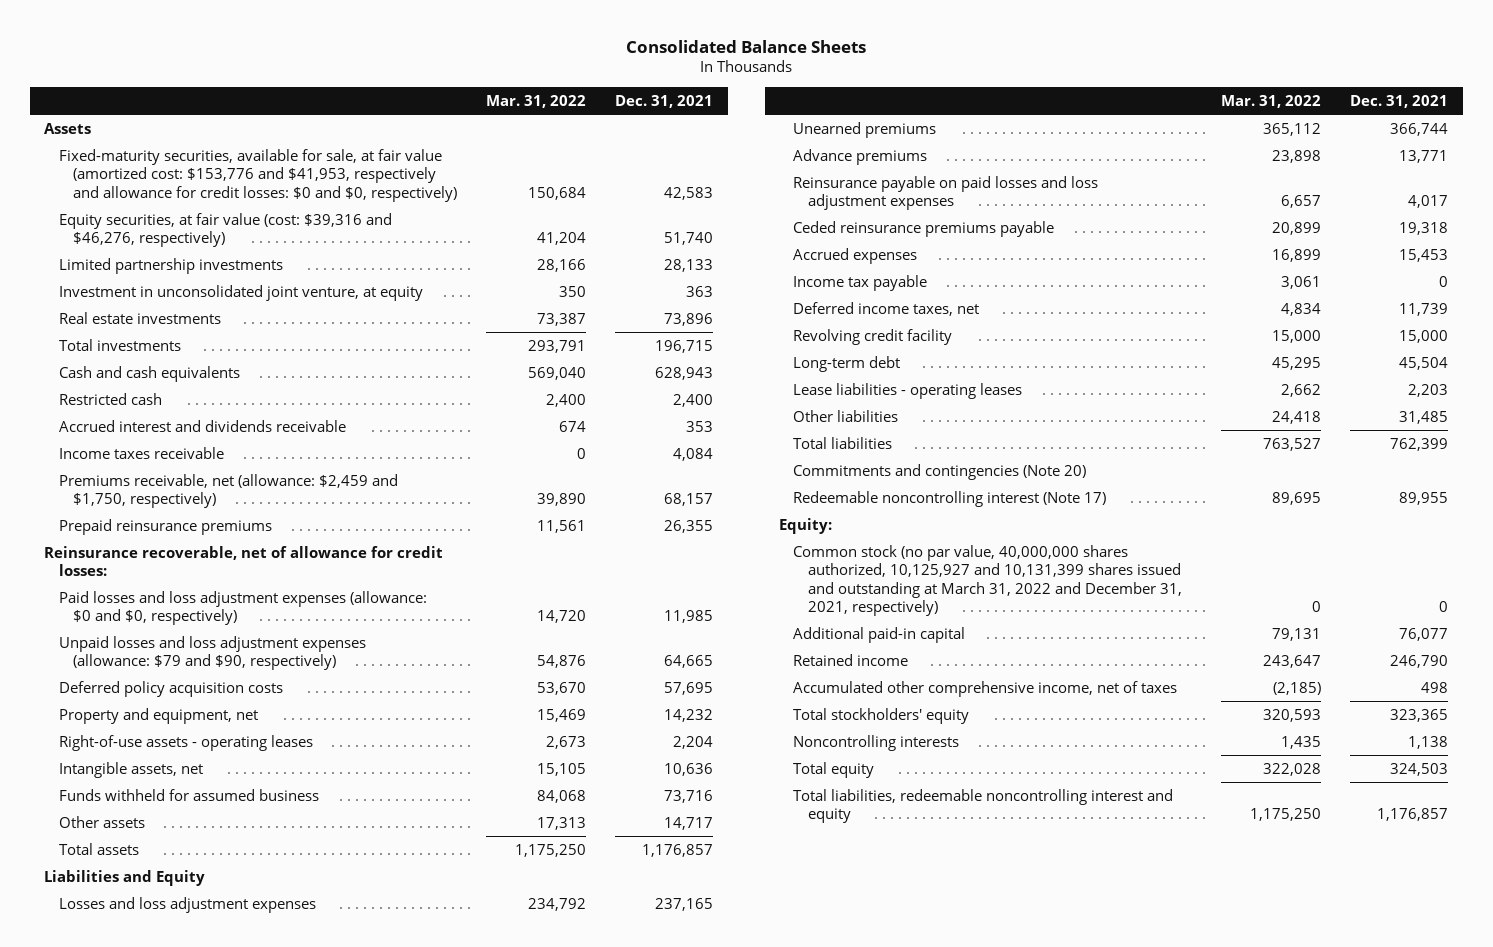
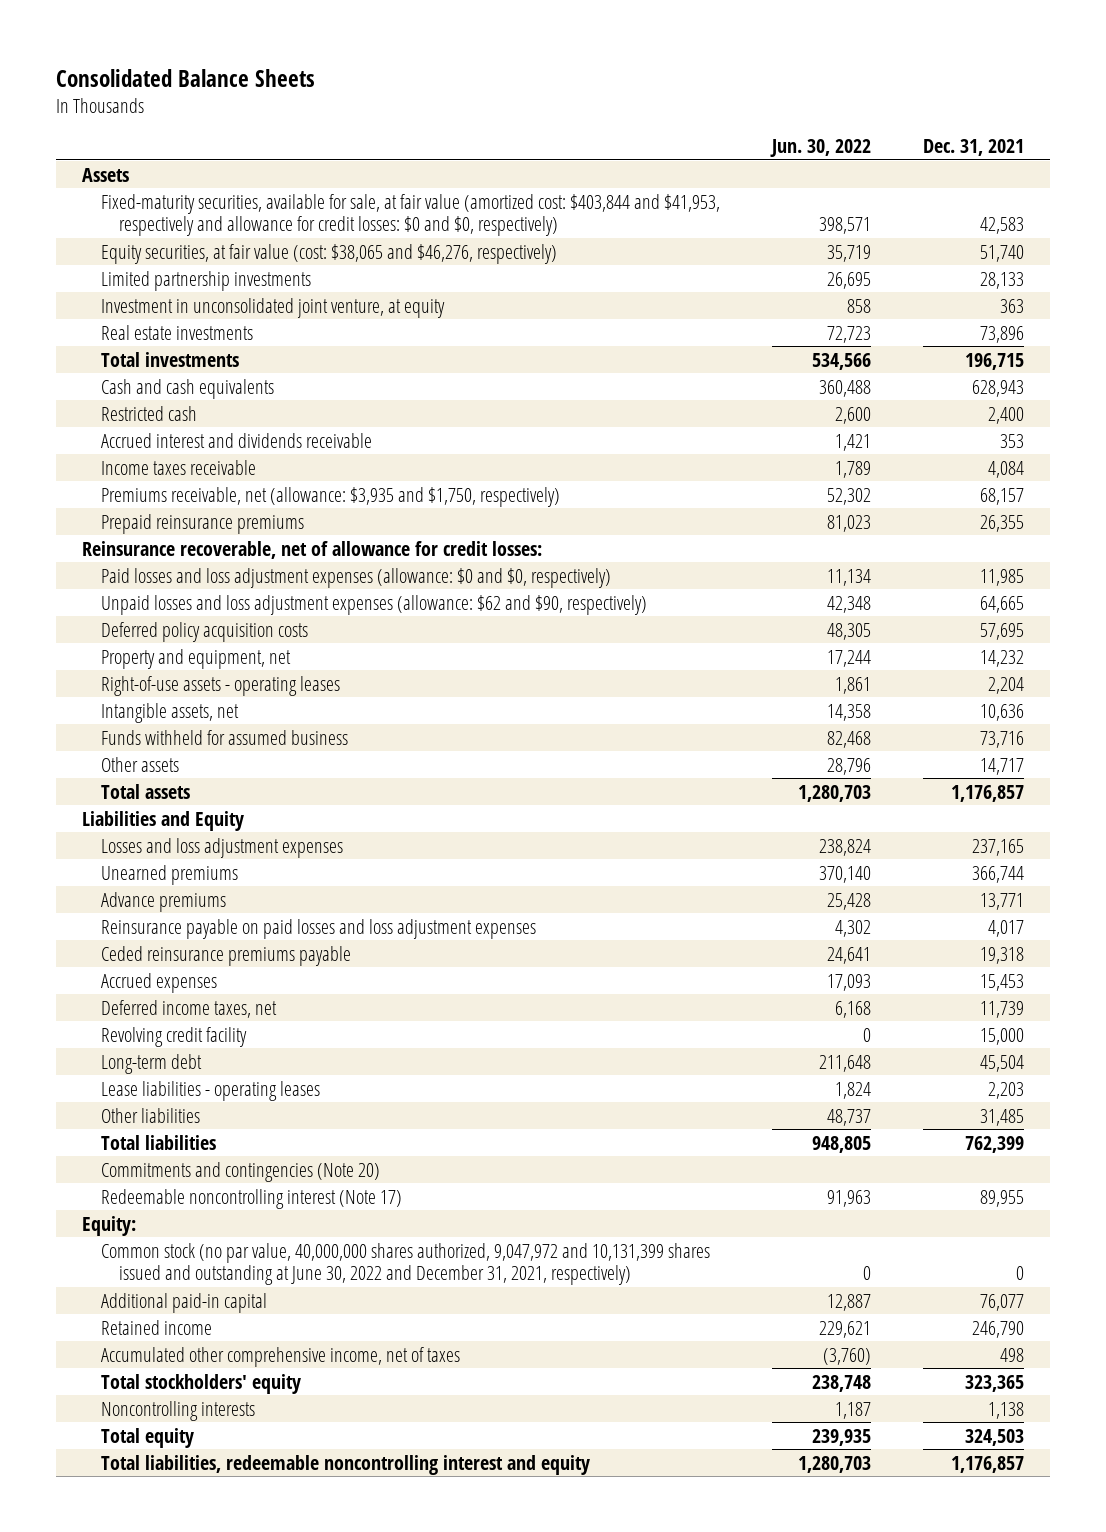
[485,95,586,109] Mar. 31, 2022 -> none
none -> [769,139,871,158] Jun. 30, 2022
[58,148,457,202] Fixed-maturity securities, available for sale, at fair value (amortized cost: $153,776 and $41,953, respectively and allowance for credit losses: $0 and $0, respectively) -> [100,193,720,237] Fixed-maturity securities, available for sale, at fair value (amortized cost: $403,844 and $41,953, respectively and allowance for credit losses: $0 and $0, respectively)
[58,212,392,248] Equity securities, at fair value (cost: $39,316 and $46,276, respectively) -> [100,243,557,264] Equity securities, at fair value (cost: $38,065 and $46,276, respectively)
[58,473,398,509] Premiums receivable, net (allowance: $2,459 and $1,750, respectively) -> [100,486,560,507] Premiums receivable, net (allowance: $3,935 and $1,750, respectively)
[58,635,366,671] Unpaid losses and loss adjustment expenses (allowance: $79 and $90, respectively) -> [100,594,647,615] Unpaid losses and loss adjustment expenses (allowance: $62 and $90, respectively)
[793,274,928,291] Income tax payable -> none
[793,544,1182,616] Common stock (no par value, 40,000,000 shares authorized, 10,125,927 and 10,131,399 shares issued and outstanding at March 31, 2022 and December 31, 2021, respectively) -> [100,1242,710,1286] Common stock (no par value, 40,000,000 shares authorized, 9,047,972 and 10,131,399 shares issued and outstanding at June 30, 2022 and December 31, 2021, respectively)

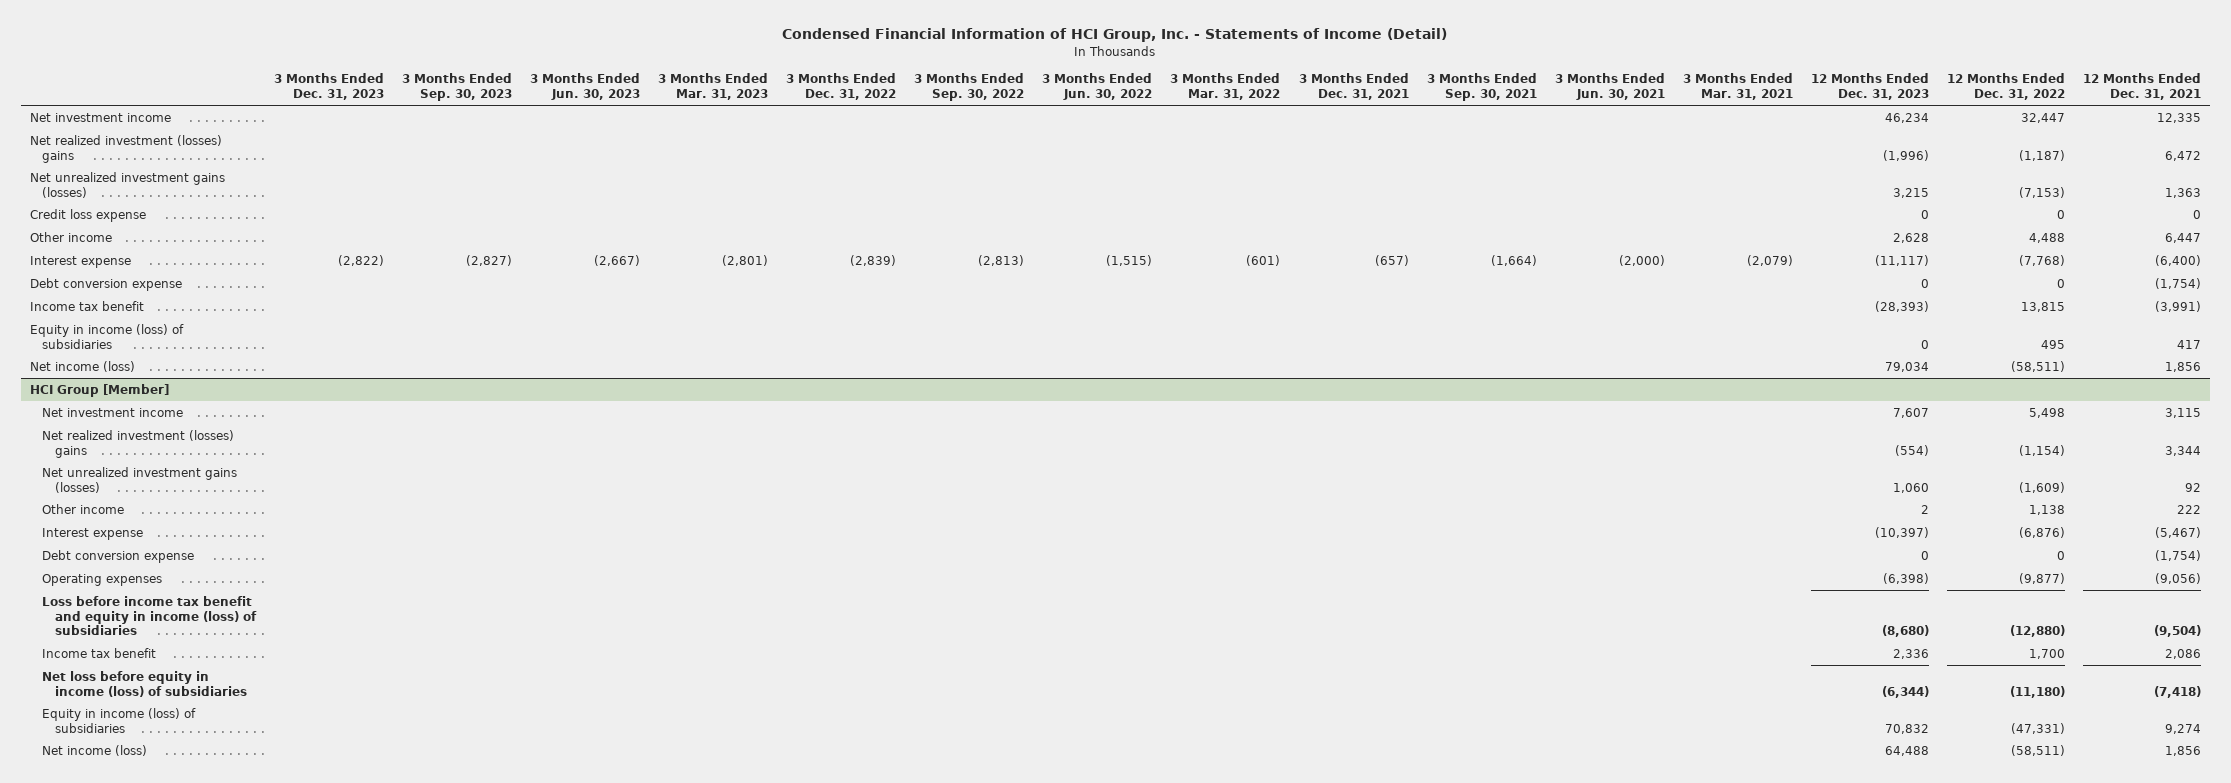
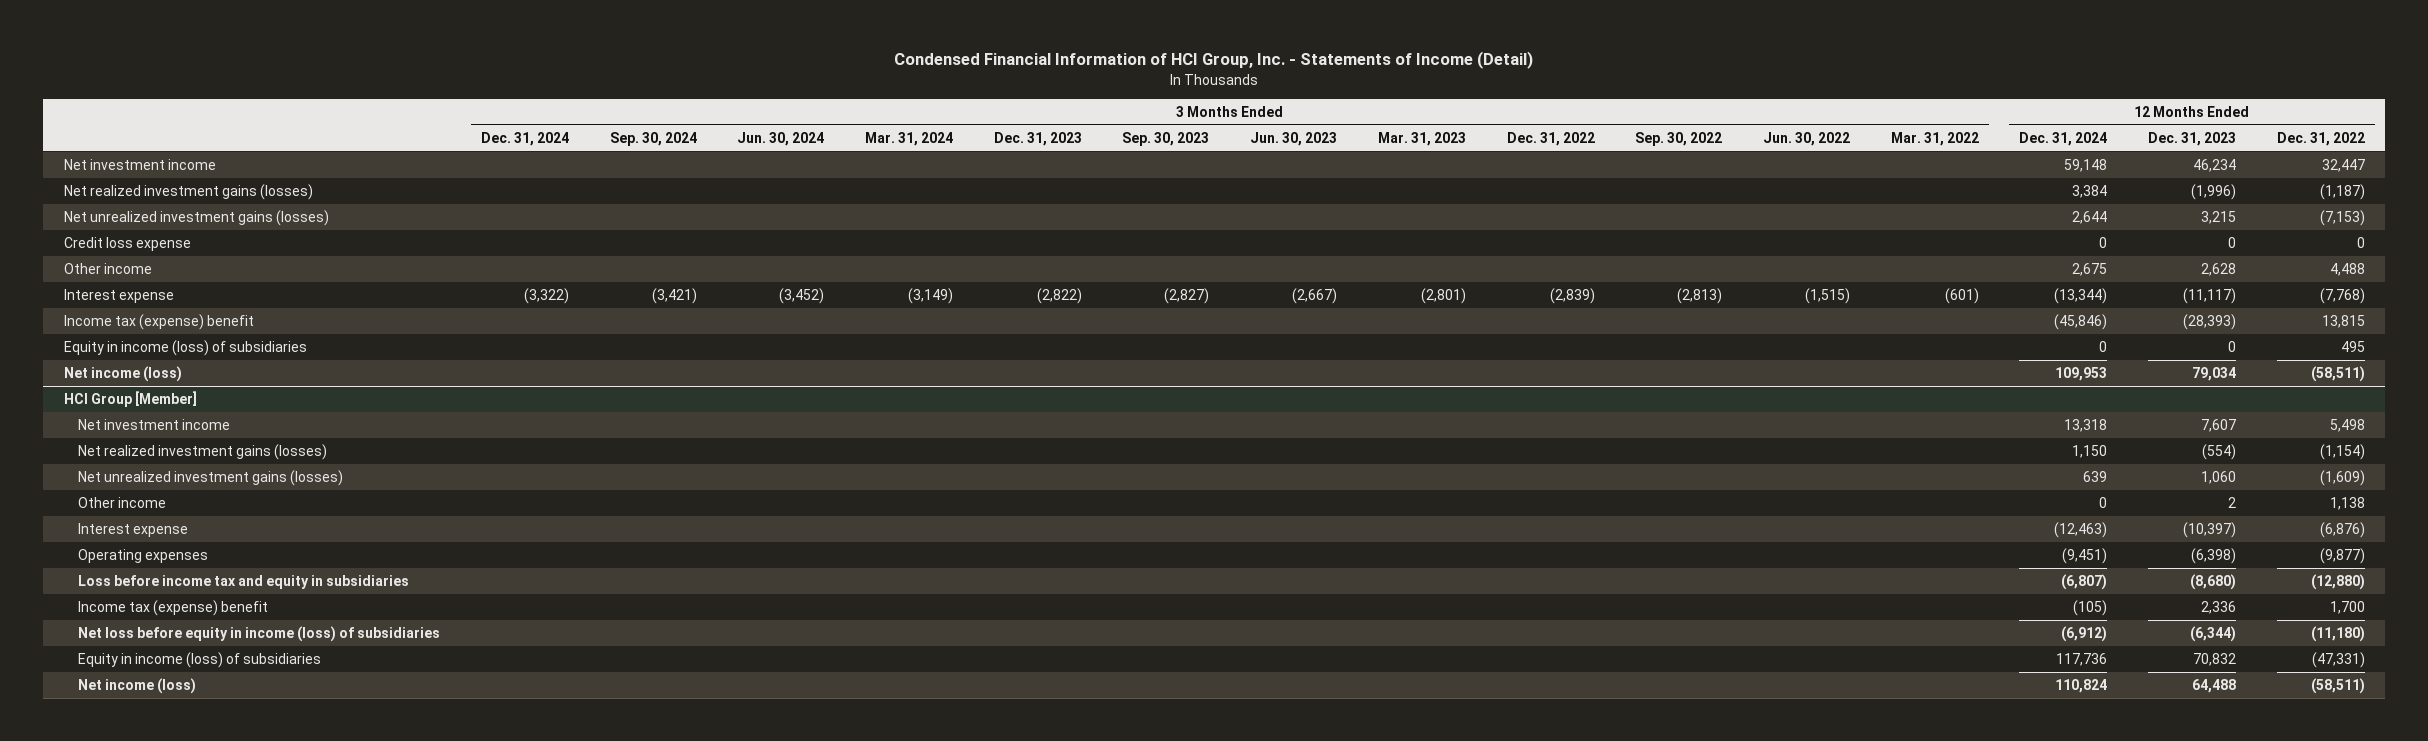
[1298,73,1409,101] 3 Months Ended Dec. 31, 2021 -> none
[1426,73,1537,102] 3 Months Ended Sep. 30, 2021 -> none
[1554,73,1665,101] 3 Months Ended Jun. 30, 2021 -> none
[1682,73,1793,101] 3 Months Ended Mar. 31, 2021 -> none
[2083,73,2202,101] 12 Months Ended Dec. 31, 2021 -> none
none -> [480,131,569,146] Dec. 31, 2024
none -> [609,131,697,146] Sep. 30, 2024
none -> [737,131,825,146] Jun. 30, 2024
none -> [865,131,954,146] Mar. 31, 2024
none -> [2019,131,2108,146] Dec. 31, 2024
[29,134,222,163] Net realized investment (losses) gains -> [63,184,313,201] Net realized investment gains (losses)
[29,277,182,291] Debt conversion expense -> none
[29,300,144,311] Income tax benefit -> [63,314,254,331] Income tax (expense) benefit
[42,429,235,458] Net realized investment (losses) gains -> [78,444,328,461] Net realized investment gains (losses)
[42,549,195,563] Debt conversion expense -> none
[42,595,257,636] Loss before income tax benefit and equity in income (loss) of subsidiaries -> [78,575,410,590] Loss before income tax and equity in subsidiaries
[42,647,157,658] Income tax benefit -> [78,600,269,617] Income tax (expense) benefit

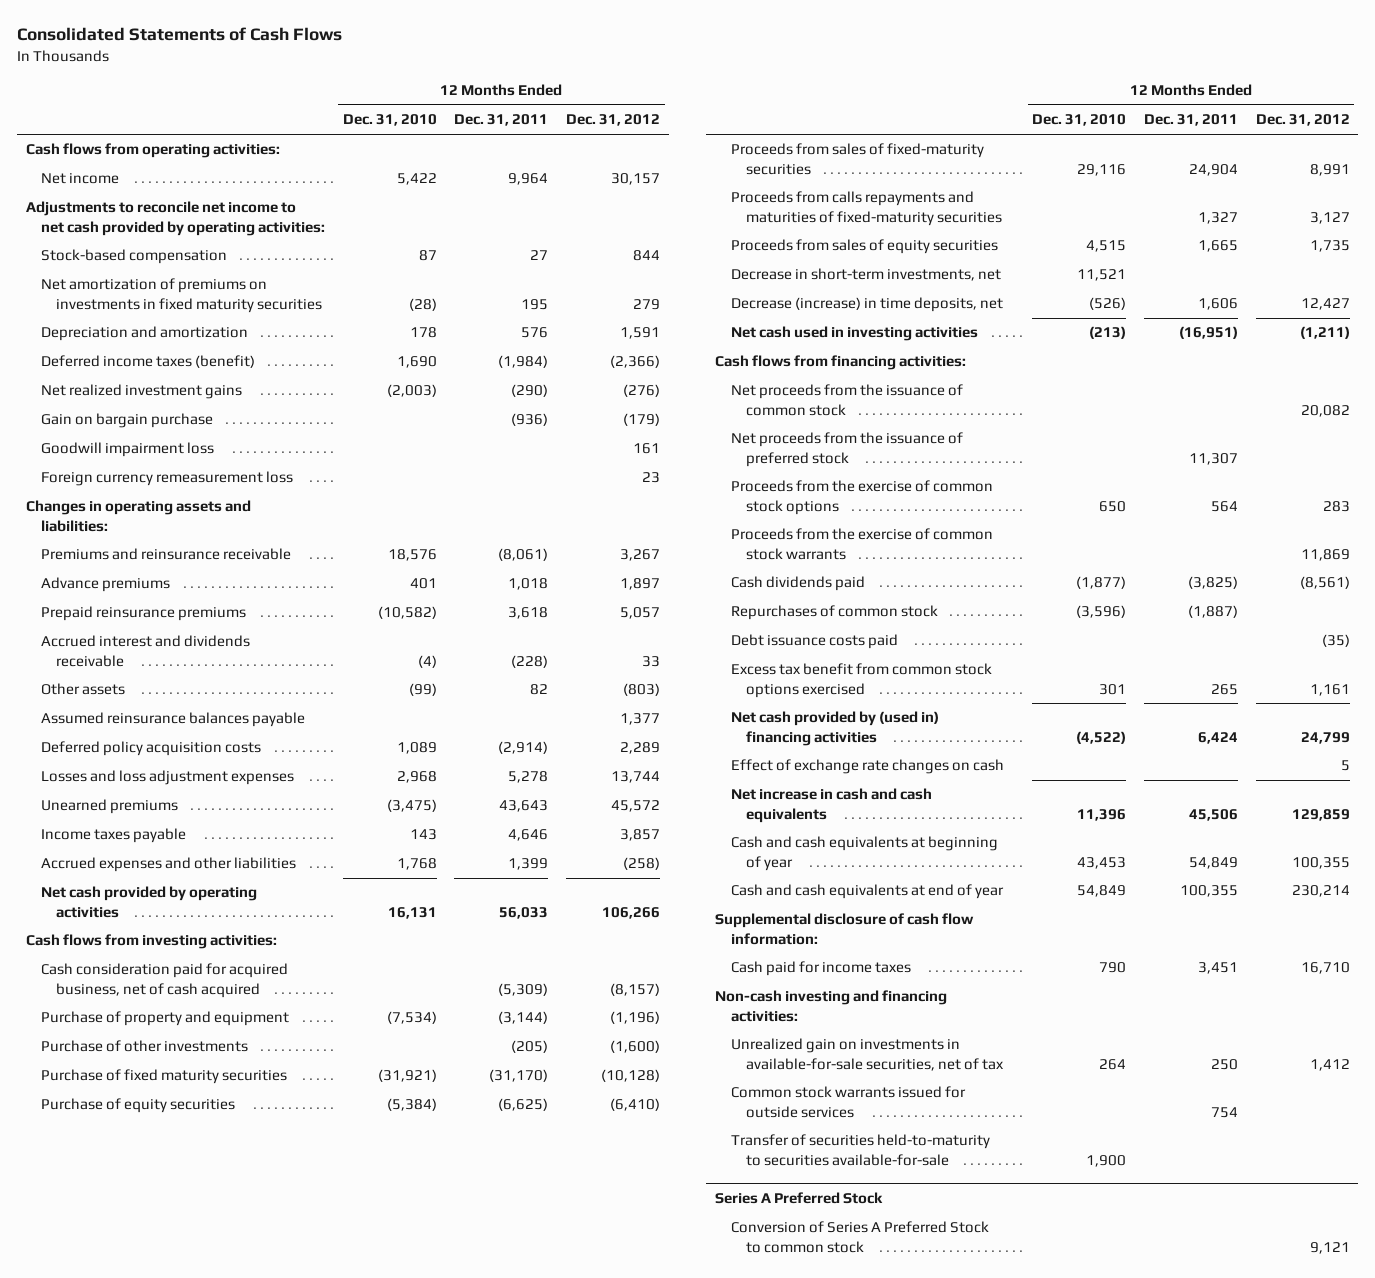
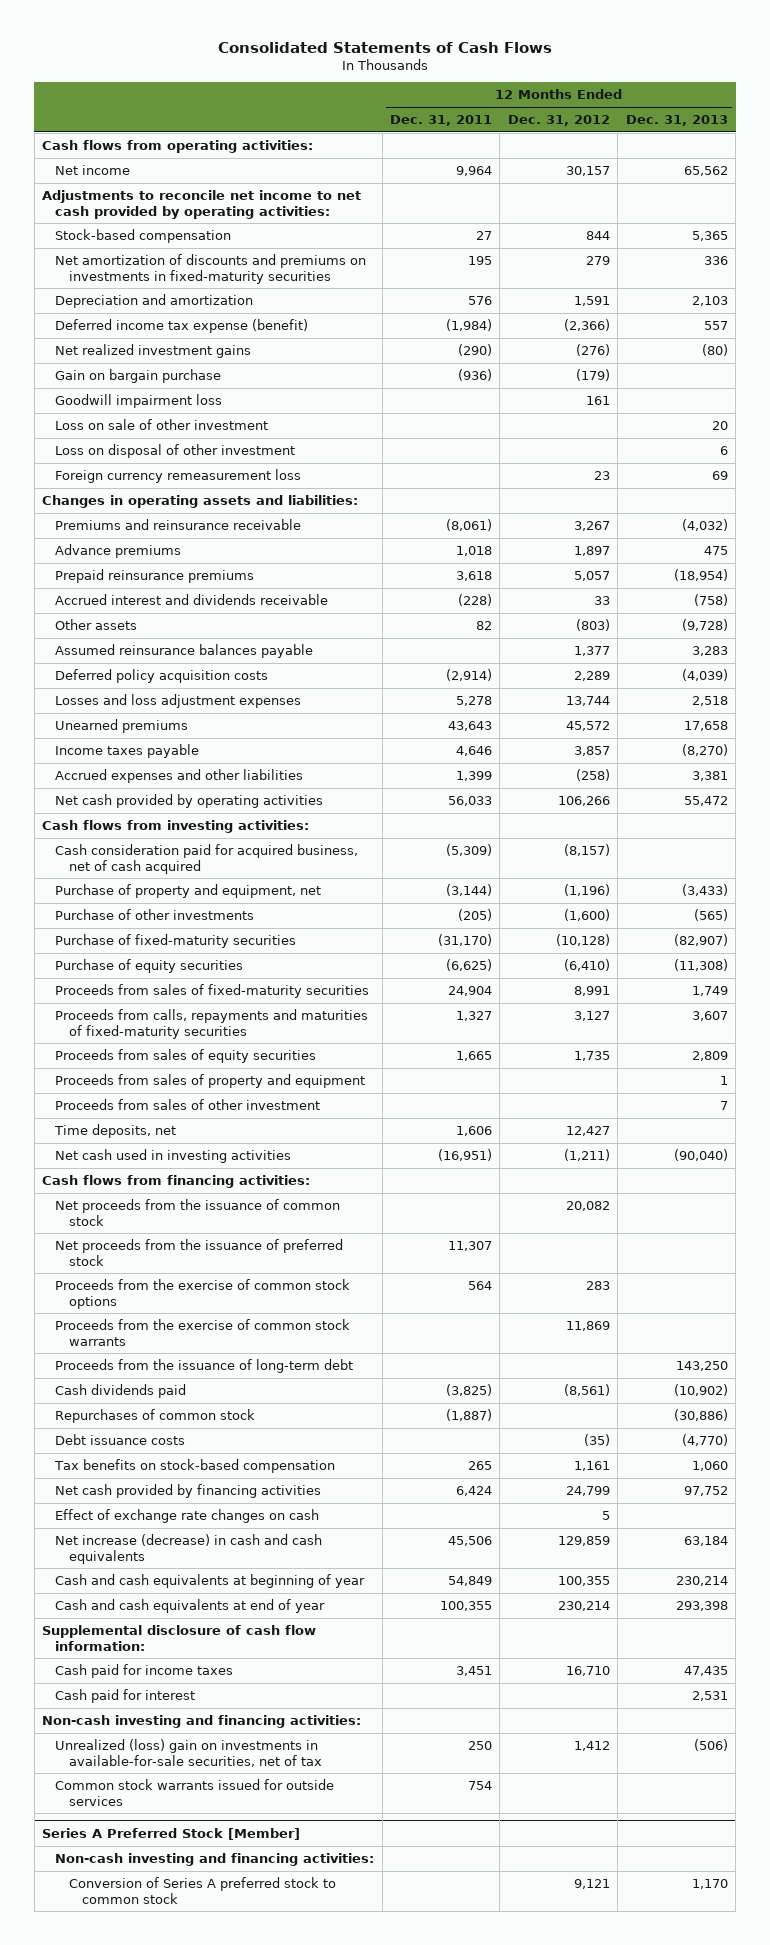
[342,114,437,127] Dec. 31, 2010 -> none
none -> [625,115,728,127] Dec. 31, 2013
[41,278,323,313] Net amortization of premiums on investments in fixed maturity securities -> [55,253,367,284] Net amortization of discounts and premiums on investments in fixed-maturity securities
[41,355,256,369] Deferred income taxes (benefit) -> [55,318,309,333] Deferred income tax expense (benefit)
none -> [55,418,269,430] Loss on sale of other investment
none -> [55,443,296,458] Loss on disposal of other investment
[41,1011,290,1027] Purchase of property and equipment -> [55,883,322,898] Purchase of property and equipment, net
[41,1069,288,1085] Purchase of fixed maturity securities -> [55,933,297,948] Purchase of fixed-maturity securities
[730,191,1002,226] Proceeds from calls repayments and maturities of fixed-maturity securities -> [55,1008,369,1039] Proceeds from calls, repayments and maturities of fixed-maturity securities
[730,268,1001,282] Decrease in short-term investments, net -> none
none -> [55,1073,366,1088] Proceeds from sales of property and equipment
none -> [55,1098,321,1110] Proceeds from sales of other investment
[730,297,1003,313] Decrease (increase) in time deposits, net -> [54,1123,177,1138] Time deposits, net
none -> [55,1358,354,1373] Proceeds from the issuance of long-term debt
[730,634,898,650] Debt issuance costs paid -> [55,1433,186,1445] Debt issuance costs
[730,663,992,698] Excess tax benefit from common stock options exercised -> [54,1458,336,1473] Tax benefits on stock-based compensation
[730,711,939,746] Net cash provided by (used in) financing activities -> [55,1483,322,1498] Net cash provided by financing activities
[730,788,932,823] Net increase in cash and cash equivalents -> [55,1533,323,1564] Net increase (decrease) in cash and cash equivalents
none -> [55,1688,196,1703] Cash paid for interest
[730,1038,1004,1071] Unrealized gain on investments in available-for-sale securities, net of tax -> [55,1738,322,1767] Unrealized (loss) gain on investments in available-for-sale securities, net of tax
[730,1134,990,1166] Transfer of securities held-to-maturity to securities available-for-sale -> none
[715,1192,884,1205] Series A Preferred Stock -> [41,1827,300,1840] Series A Preferred Stock [Member]
none -> [55,1852,375,1866] Non-cash investing and financing activities:
[730,1221,989,1253] Conversion of Series A Preferred Stock to common stock -> [68,1876,336,1904] Conversion of Series A preferred stock to common stock

